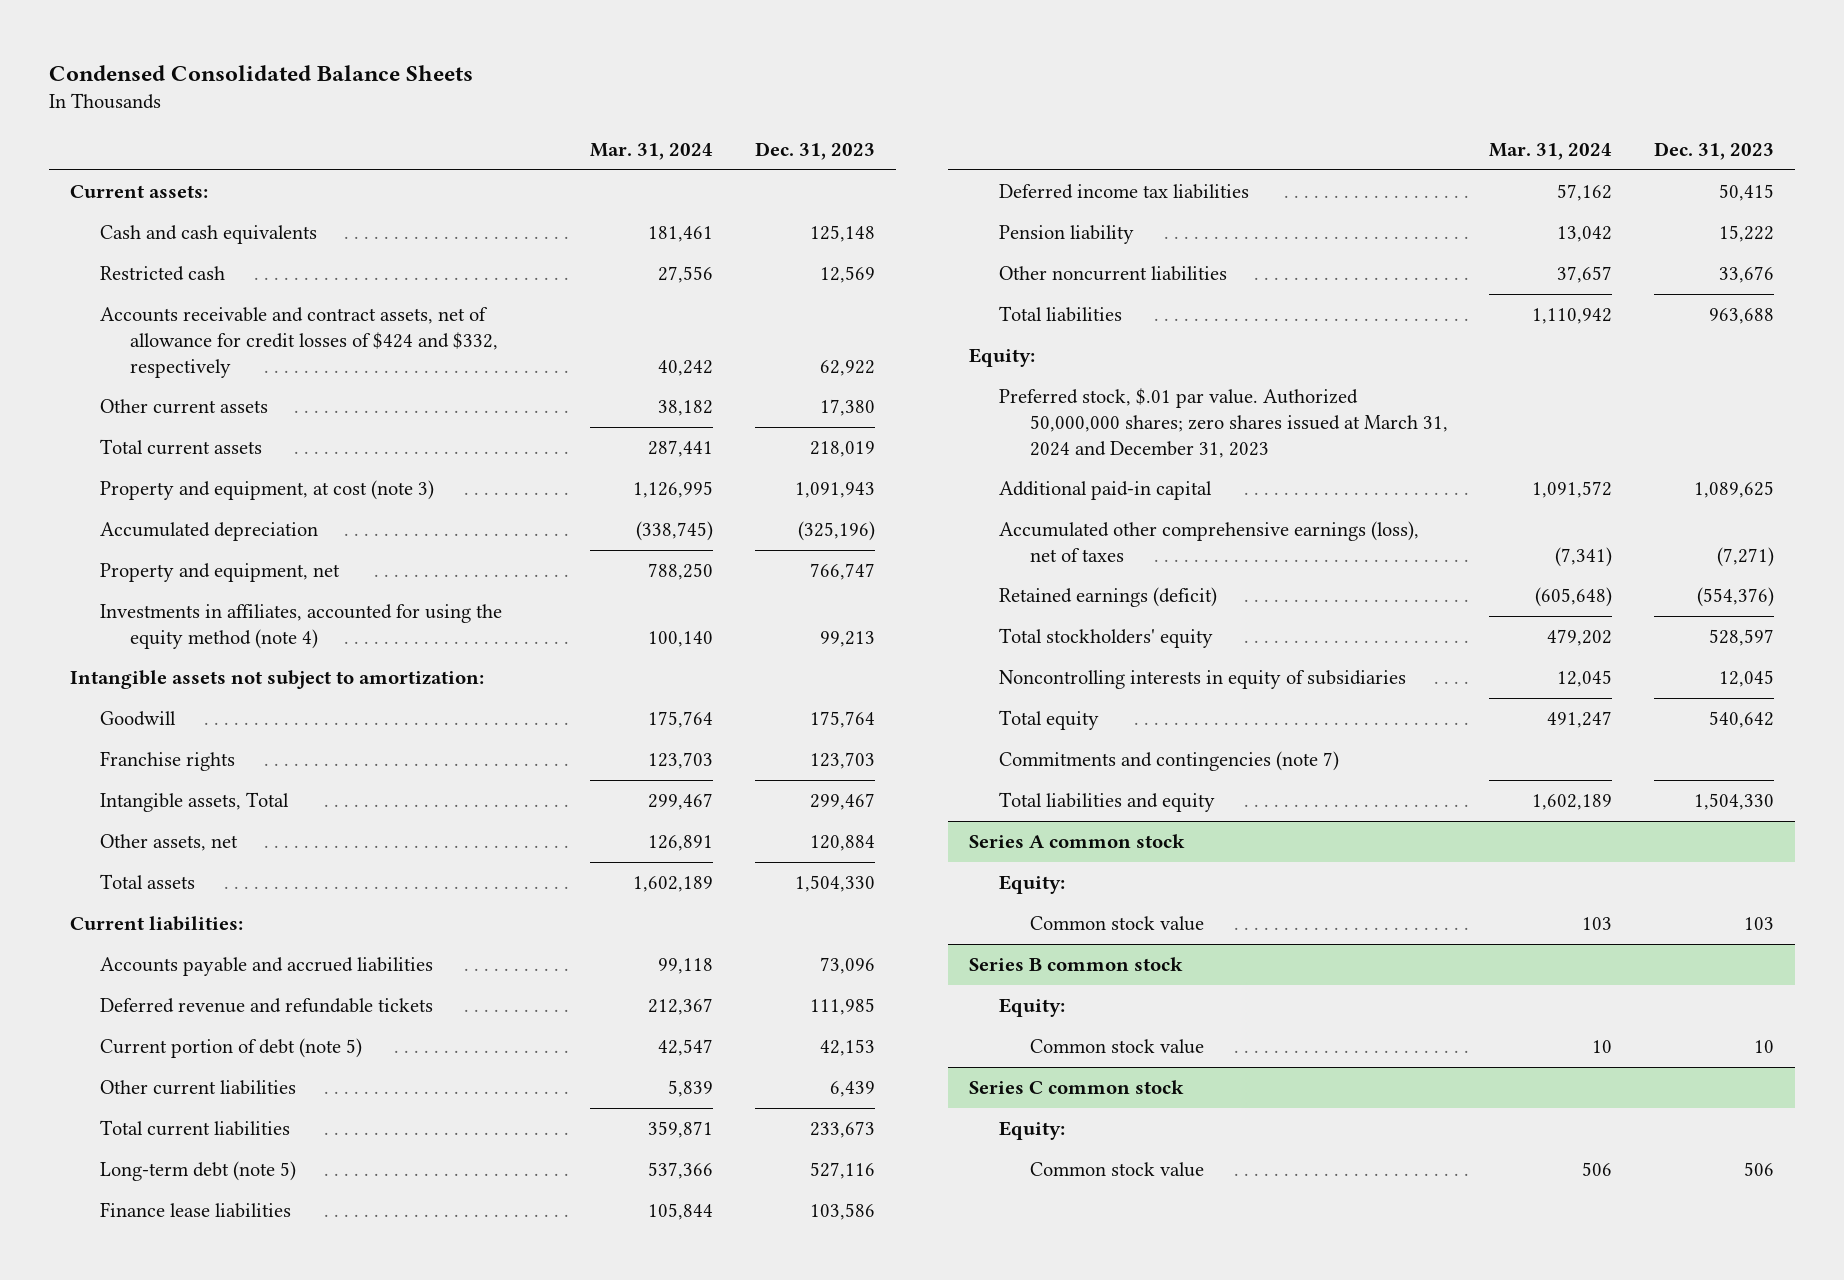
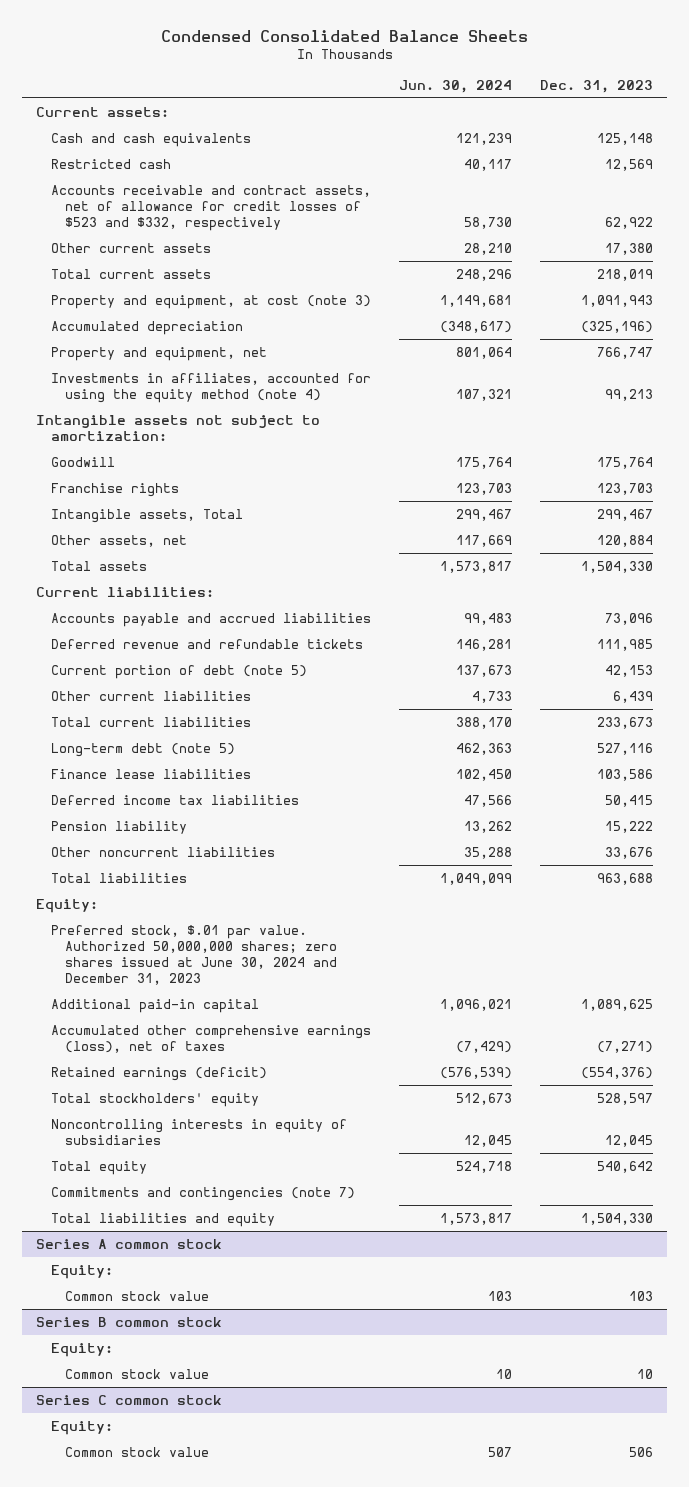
[590,142,714,160] Mar. 31, 2024 -> none
none -> [398,79,512,93] Jun. 30, 2024
[100,306,499,378] Accounts receivable and contract assets, net of allowance for credit losses of $424 and $332, respectively -> [50,184,371,231] Accounts receivable and contract assets, net of allowance for credit losses of $523 and $332, respectively
[999,387,1448,458] Preferred stock, $.01 par value. Authorized 50,000,000 shares; zero shares issued at March 31, 2024 and December 31, 2023 -> [50,924,337,986] Preferred stock, $.01 par value. Authorized 50,000,000 shares; zero shares issued at June 30, 2024 and December 31, 2023

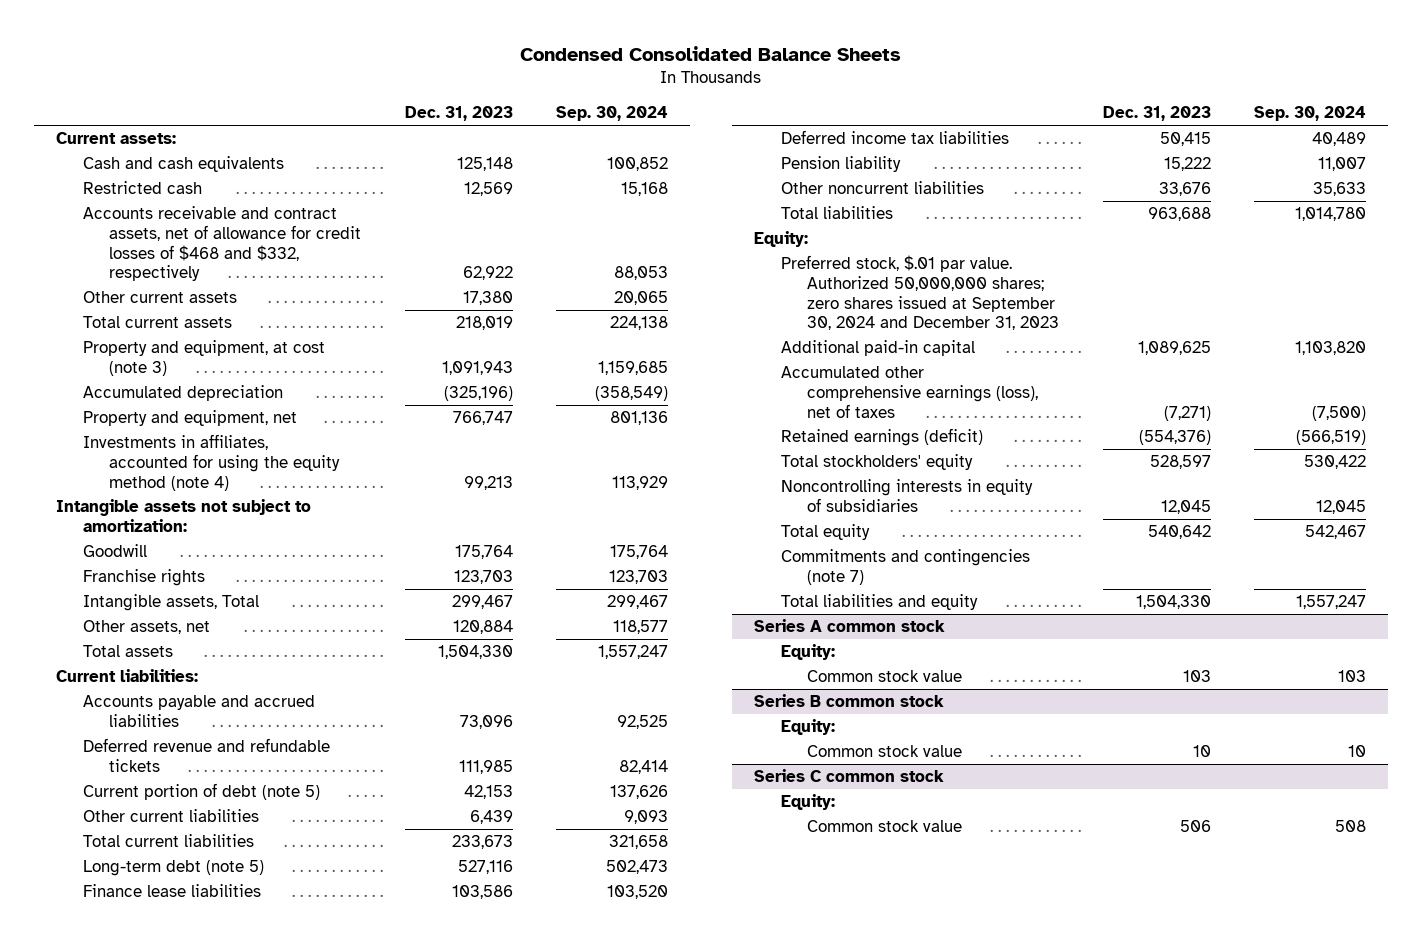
[398,79,512,93] Jun. 30, 2024 -> none
none -> [556,106,669,122] Sep. 30, 2024
[50,184,371,231] Accounts receivable and contract assets, net of allowance for credit losses of $523 and $332, respectively -> [82,206,362,282] Accounts receivable and contract assets, net of allowance for credit losses of $468 and $332, respectively
[50,924,337,986] Preferred stock, $.01 par value. Authorized 50,000,000 shares; zero shares issued at June 30, 2024 and December 31, 2023 -> [780,255,1060,331] Preferred stock, $.01 par value. Authorized 50,000,000 shares; zero shares issued at September 30, 2024 and December 31, 2023

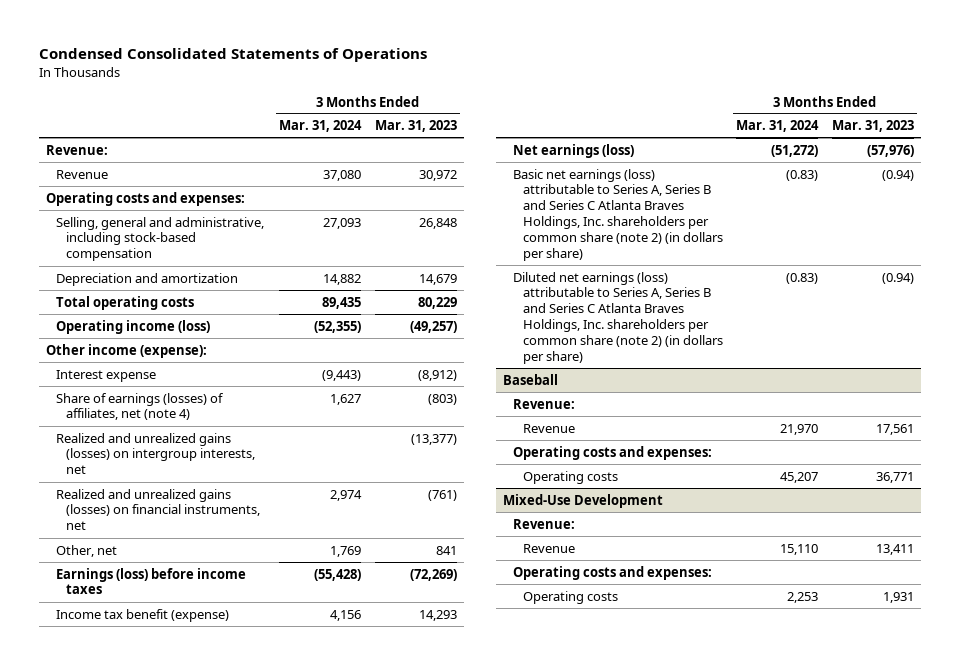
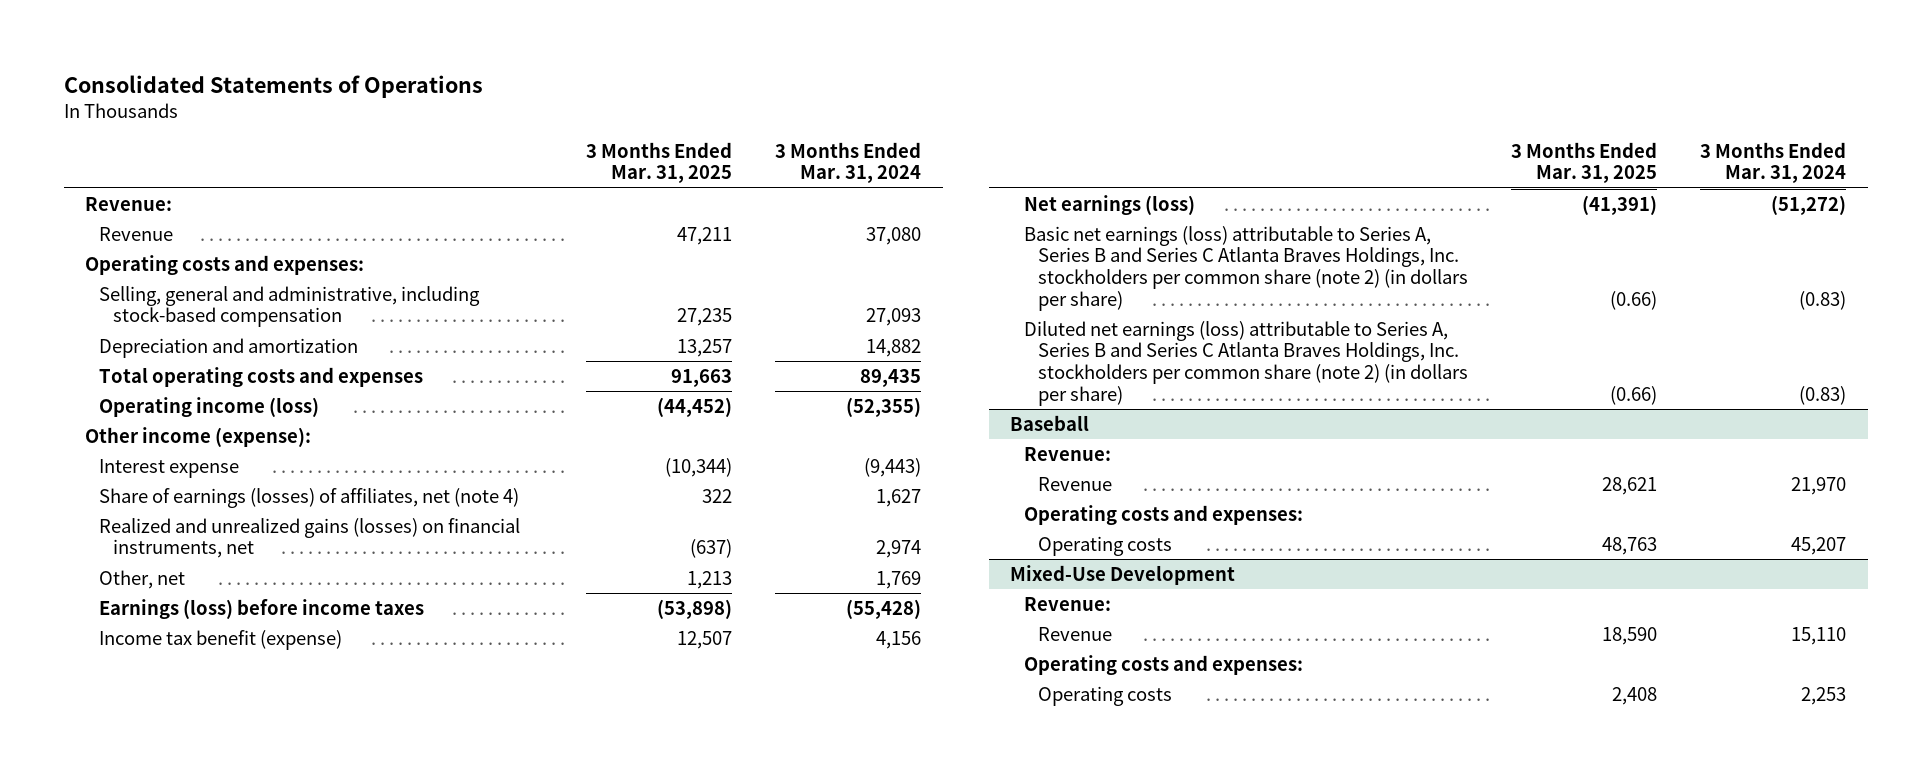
[39,48,428,63] Condensed Consolidated Statements of Operations -> [63,74,483,98] Consolidated Statements of Operations
[374,120,457,133] Mar. 31, 2023 -> none
none -> [586,141,733,184] 3 Months Ended Mar. 31, 2025
[55,295,194,310] Total operating costs -> [99,366,424,387] Total operating costs and expenses
[55,432,255,475] Realized and unrealized gains (losses) on intergroup interests, net -> none
[512,168,723,262] Basic net earnings (loss) attributable to Series A, Series B and Series C Atlanta Braves Holdings, Inc. shareholders per common share (note 2) (in dollars per share) -> [1024,225,1469,311] Basic net earnings (loss) attributable to Series A, Series B and Series C Atlanta Braves Holdings, Inc. stockholders per common share (note 2) (in dollars per share)
[512,271,723,365] Diluted net earnings (loss) attributable to Series A, Series B and Series C Atlanta Braves Holdings, Inc. shareholders per common share (note 2) (in dollars per share) -> [1024,320,1469,406] Diluted net earnings (loss) attributable to Series A, Series B and Series C Atlanta Braves Holdings, Inc. stockholders per common share (note 2) (in dollars per share)

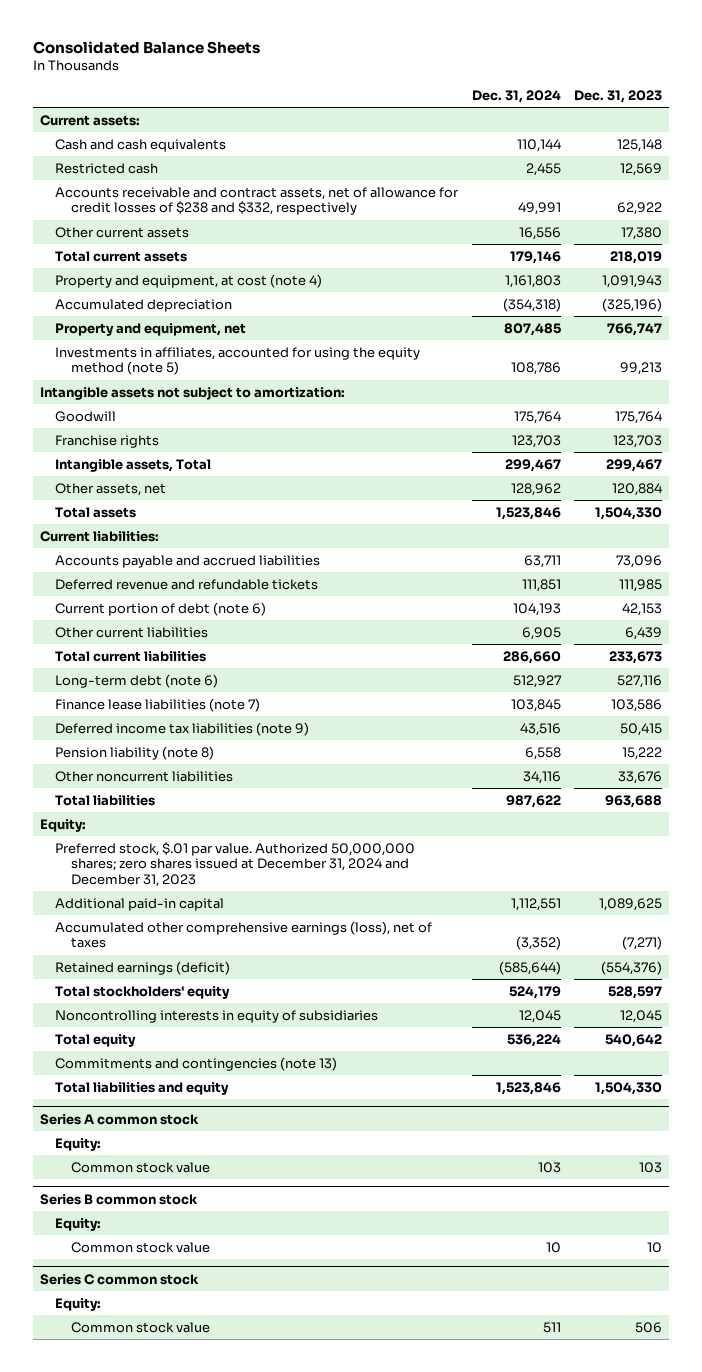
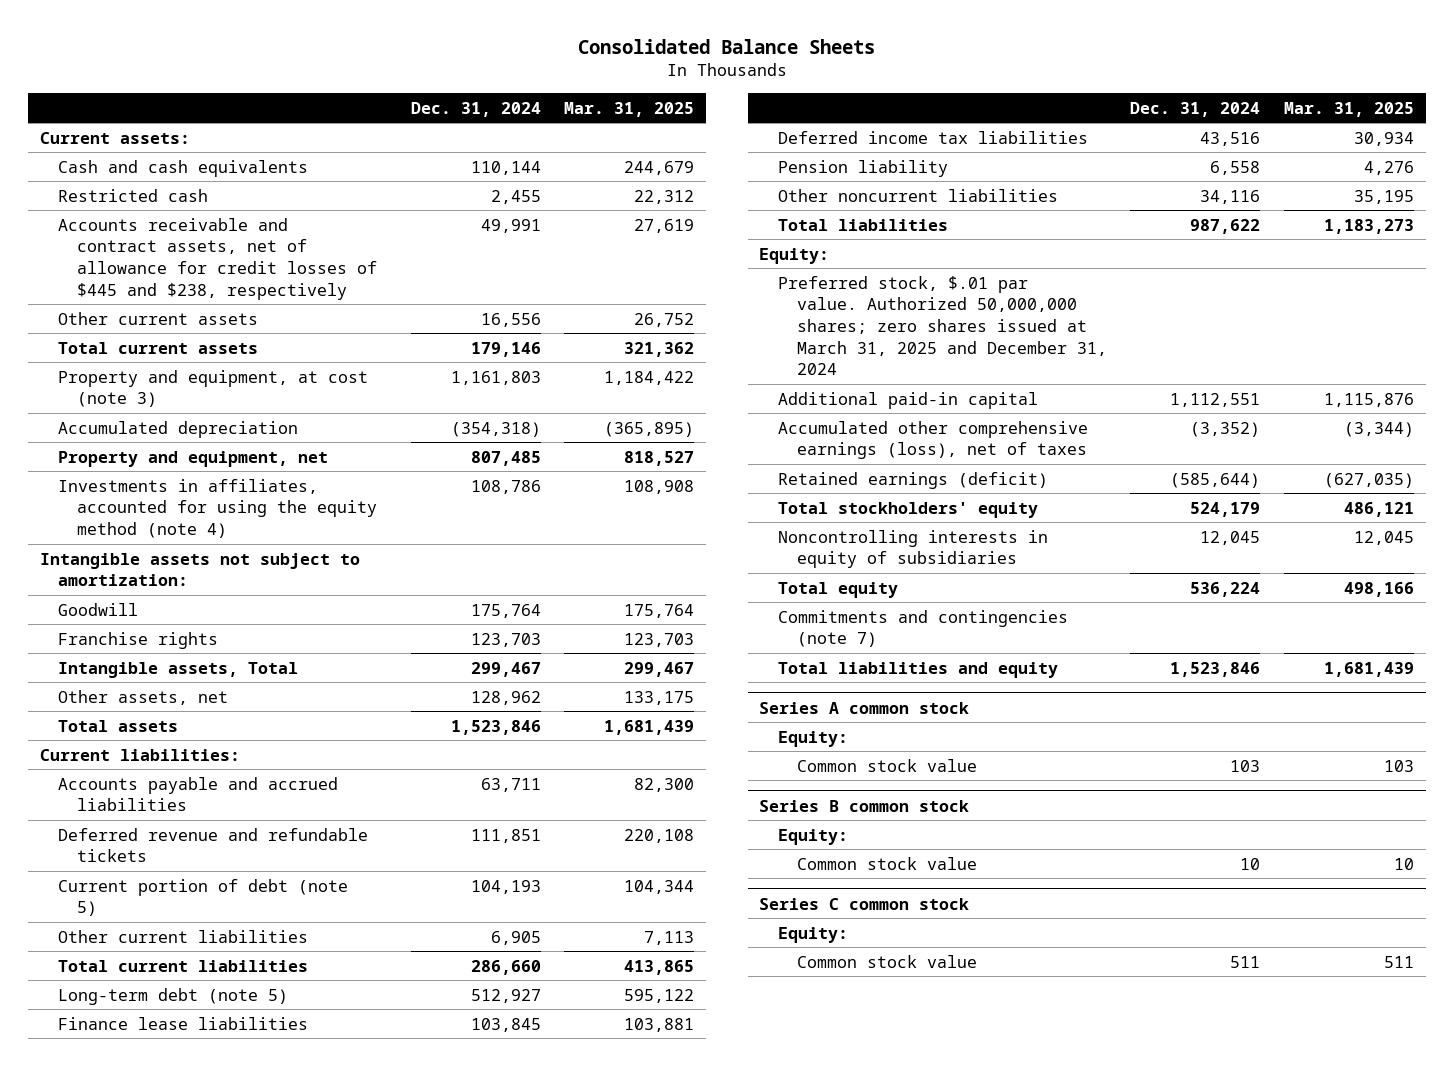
[574,89,663,103] Dec. 31, 2023 -> none
none -> [564,101,695,117] Mar. 31, 2025
[55,186,460,216] Accounts receivable and contract assets, net of allowance for credit losses of $238 and $332, respectively -> [58,217,377,300] Accounts receivable and contract assets, net of allowance for credit losses of $445 and $238, respectively
[55,273,323,288] Property and equipment, at cost (note 4) -> [58,369,369,408] Property and equipment, at cost (note 3)
[55,346,421,376] Investments in affiliates, accounted for using the equity method (note 5) -> [58,478,377,539] Investments in affiliates, accounted for using the equity method (note 4)
[55,601,267,616] Current portion of debt (note 6) -> [58,878,349,917] Current portion of debt (note 5)
[55,673,219,688] Long-term debt (note 6) -> [58,987,289,1005] Long-term debt (note 5)
[55,697,261,712] Finance lease liabilities (note 7) -> [58,1016,309,1030] Finance lease liabilities
[55,721,310,736] Deferred income tax liabilities (note 9) -> [778,130,1089,144] Deferred income tax liabilities
[55,745,215,760] Pension liability (note 8) -> [778,159,949,177] Pension liability
[55,841,416,888] Preferred stock, $.01 par value. Authorized 50,000,000 shares; zero shares issued at December 31, 2024 and December 31, 2023 -> [778,275,1107,376] Preferred stock, $.01 par value. Authorized 50,000,000 shares; zero shares issued at March 31, 2025 and December 31, 2024
[55,1056,338,1071] Commitments and contingencies (note 13) -> [778,609,1069,648] Commitments and contingencies (note 7)

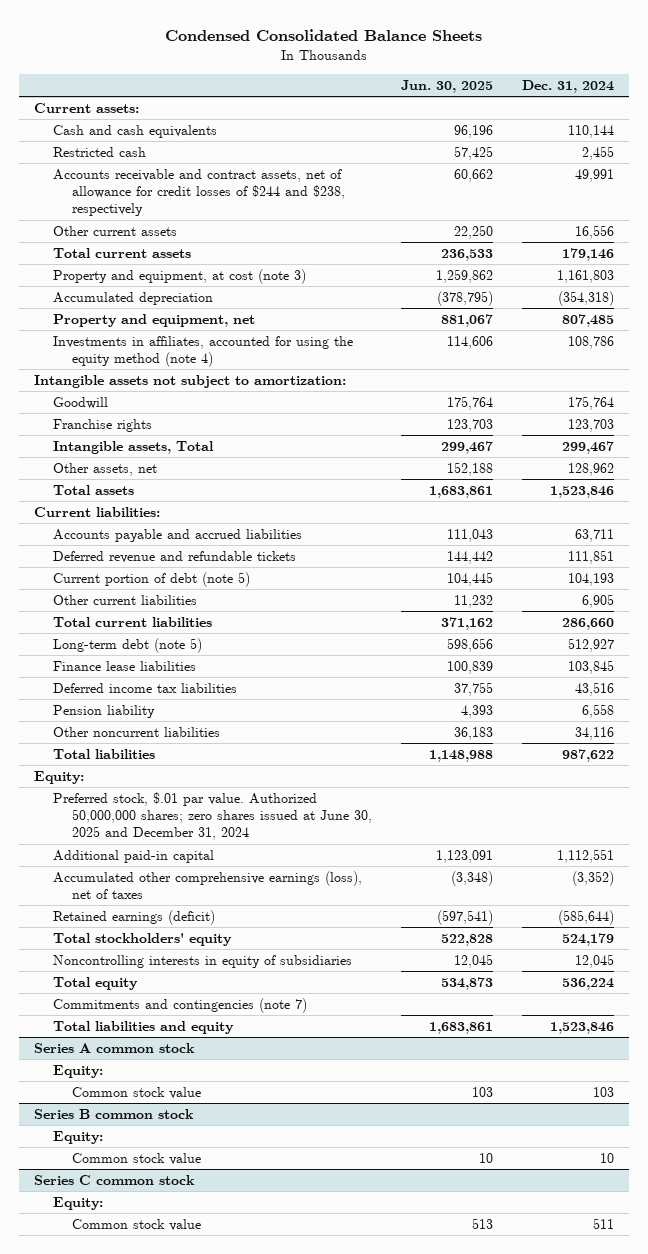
[577,38,875,54] Consolidated Balance Sheets -> [165,29,483,42] Condensed Consolidated Balance Sheets
[564,101,695,117] Mar. 31, 2025 -> none
none -> [401,80,494,94] Jun. 30, 2025
[58,217,377,300] Accounts receivable and contract assets, net of allowance for credit losses of $445 and $238, respectively -> [53,169,346,217] Accounts receivable and contract assets, net of allowance for credit losses of $244 and $238, respectively
[778,275,1107,376] Preferred stock, $.01 par value. Authorized 50,000,000 shares; zero shares issued at March 31, 2025 and December 31, 2024 -> [53,792,373,841] Preferred stock, $.01 par value. Authorized 50,000,000 shares; zero shares issued at June 30, 2025 and December 31, 2024

